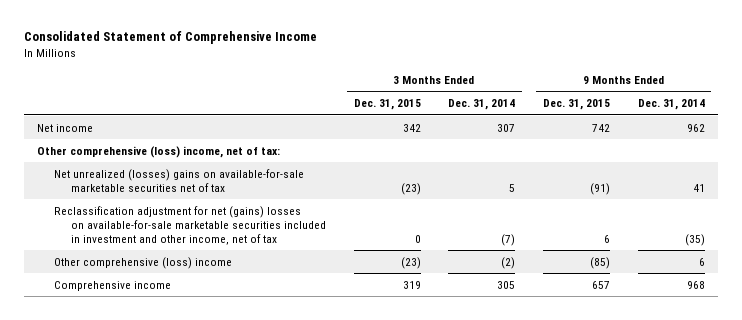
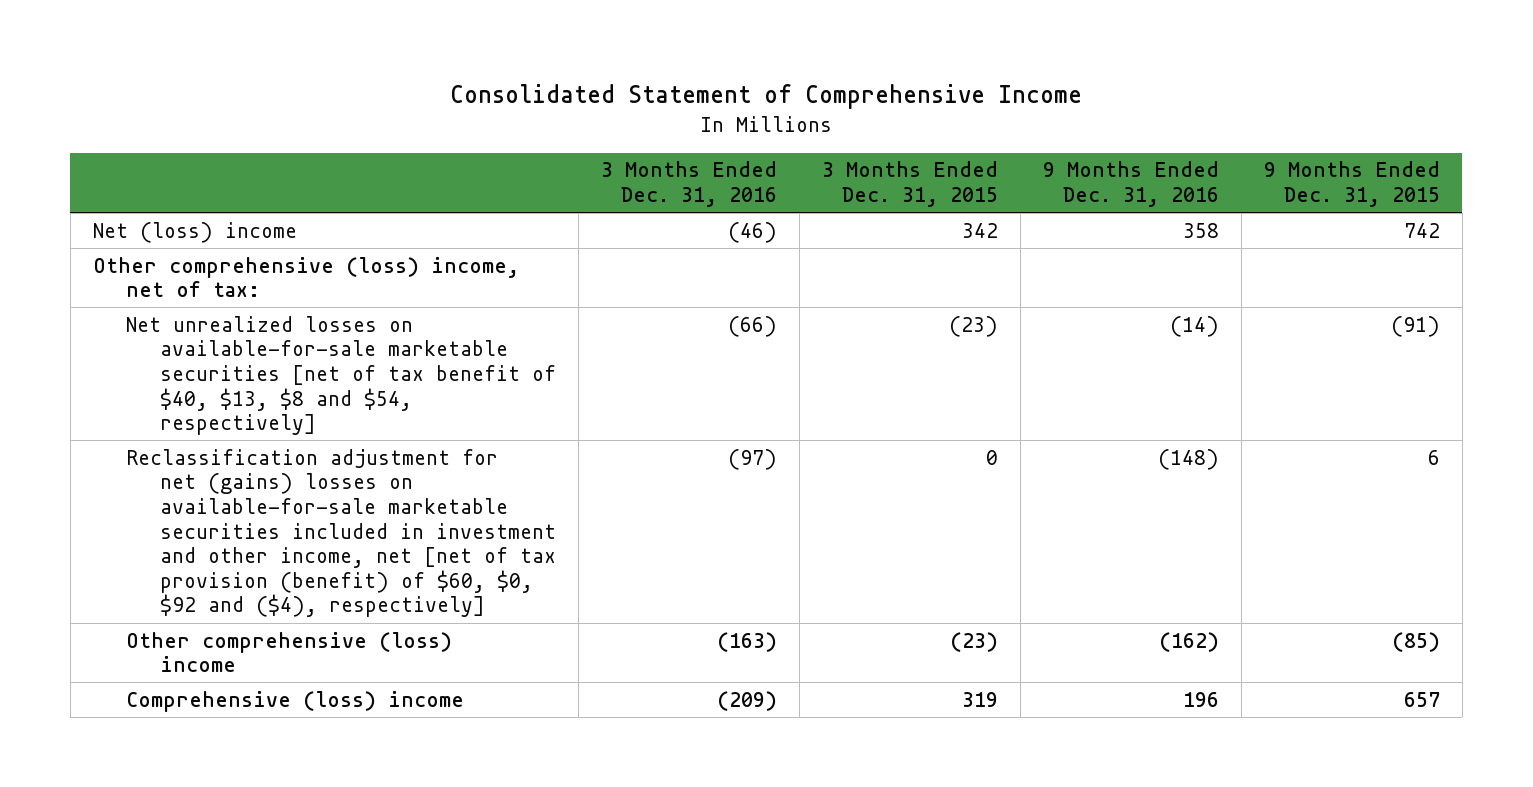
[448,99,516,111] Dec. 31, 2014 -> none
[637,99,705,111] Dec. 31, 2014 -> none
none -> [600,161,777,207] 3 Months Ended Dec. 31, 2016
none -> [1042,161,1219,207] 9 Months Ended Dec. 31, 2016
[37,123,94,132] Net income -> [92,221,297,243] Net (loss) income
[54,168,305,192] Net unrealized (losses) gains on available-for-sale marketable securities net of tax -> [126,315,556,436] Net unrealized losses on available-for-sale marketable securities [net of tax benefit of $40, $13, $8 and $54, respectively]
[54,205,327,245] Reclassification adjustment for net (gains) losses on available-for-sale marketable securities included in investment and other income, net of tax -> [126,448,556,618] Reclassification adjustment for net (gains) losses on available-for-sale marketable securities included in investment and other income, net [net of tax provision (benefit) of $60, $0, $92 and ($4), respectively]
[54,280,172,291] Comprehensive income -> [126,690,465,712] Comprehensive (loss) income

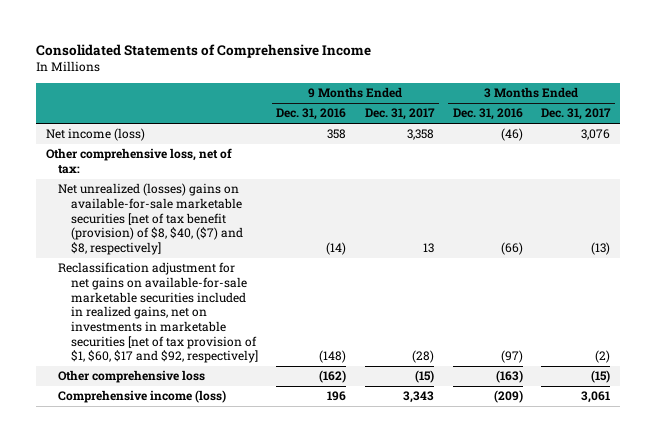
[450,84,1083,110] Consolidated Statement of Comprehensive Income -> [36,43,372,58] Consolidated Statements of Comprehensive Income
[821,161,998,207] 3 Months Ended Dec. 31, 2015 -> none
[1263,161,1440,207] 9 Months Ended Dec. 31, 2015 -> none
none -> [364,108,435,121] Dec. 31, 2017
none -> [541,108,612,121] Dec. 31, 2017
[92,221,297,243] Net (loss) income -> [45,128,145,142] Net income (loss)
[92,256,519,298] Other comprehensive (loss) income, net of tax: -> [45,148,232,175] Other comprehensive loss, net of tax:
[126,315,556,436] Net unrealized losses on available-for-sale marketable securities [net of tax benefit of $40, $13, $8 and $54, respectively] -> [58,183,243,255] Net unrealized (losses) gains on available-for-sale marketable securities [net of tax benefit (provision) of $8, $40, ($7) and $8, respectively]
[126,448,556,618] Reclassification adjustment for net (gains) losses on available-for-sale marketable securities included in investment and other income, net [net of tax provision (benefit) of $60, $0, $92 and ($4), respectively] -> [58,262,258,364] Reclassification adjustment for net gains on available-for-sale marketable securities included in realized gains, net on investments in marketable securities [net of tax provision of $1, $60, $17 and $92, respectively]
[126,631,453,673] Other comprehensive (loss) income -> [58,370,206,384] Other comprehensive loss
[126,690,465,712] Comprehensive (loss) income -> [58,390,227,404] Comprehensive income (loss)

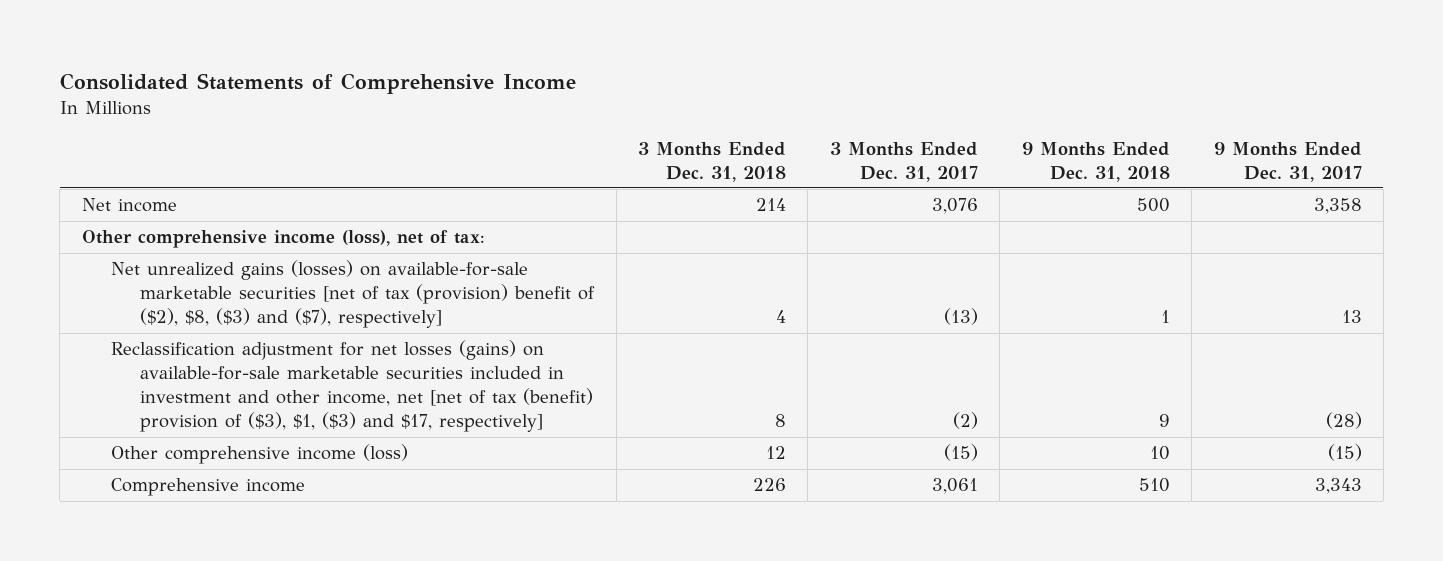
[276,108,347,121] Dec. 31, 2016 -> none
[452,108,523,121] Dec. 31, 2016 -> none
none -> [638,141,787,182] 3 Months Ended Dec. 31, 2018
none -> [1021,141,1170,182] 9 Months Ended Dec. 31, 2018
[45,128,145,142] Net income (loss) -> [81,198,177,213] Net income
[45,148,232,175] Other comprehensive loss, net of tax: -> [81,230,485,249] Other comprehensive income (loss), net of tax:
[58,183,243,255] Net unrealized (losses) gains on available-for-sale marketable securities [net of tax benefit (provision) of $8, $40, ($7) and $8, respectively] -> [110,260,596,329] Net unrealized gains (losses) on available-for-sale marketable securities [net of tax (provision) benefit of ($2), $8, ($3) and ($7), respectively]
[58,262,258,364] Reclassification adjustment for net gains on available-for-sale marketable securities included in realized gains, net on investments in marketable securities [net of tax provision of $1, $60, $17 and $92, respectively] -> [110,340,594,433] Reclassification adjustment for net losses (gains) on available-for-sale marketable securities included in investment and other income, net [net of tax (benefit) provision of ($3), $1, ($3) and $17, respectively]
[58,370,206,384] Other comprehensive loss -> [110,444,408,465] Other comprehensive income (loss)
[58,390,227,404] Comprehensive income (loss) -> [110,478,305,497] Comprehensive income

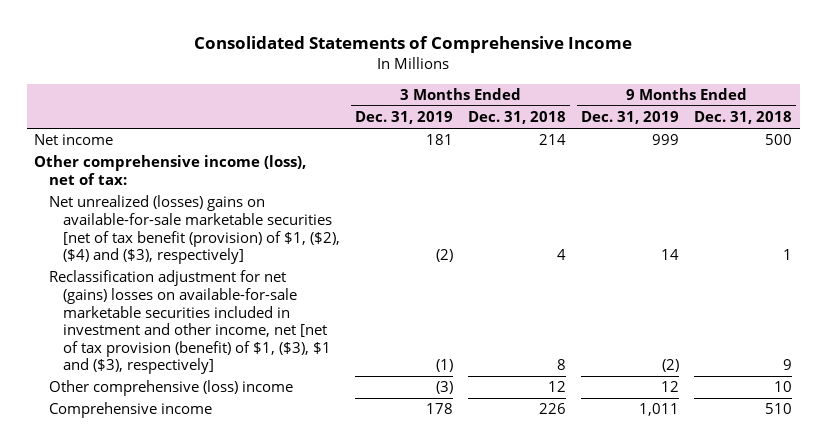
[829,141,978,182] 3 Months Ended Dec. 31, 2017 -> none
[1213,141,1362,182] 9 Months Ended Dec. 31, 2017 -> none
none -> [355,111,454,125] Dec. 31, 2019
none -> [581,111,680,125] Dec. 31, 2019
[110,260,596,329] Net unrealized gains (losses) on available-for-sale marketable securities [net of tax (provision) benefit of ($2), $8, ($3) and ($7), respectively] -> [48,195,341,265] Net unrealized (losses) gains on available-for-sale marketable securities [net of tax benefit (provision) of $1, ($2), ($4) and ($3), respectively]
[110,340,594,433] Reclassification adjustment for net losses (gains) on available-for-sale marketable securities included in investment and other income, net [net of tax (benefit) provision of ($3), $1, ($3) and $17, respectively] -> [48,270,332,375] Reclassification adjustment for net (gains) losses on available-for-sale marketable securities included in investment and other income, net [net of tax provision (benefit) of $1, ($3), $1 and ($3), respectively]
[110,444,408,465] Other comprehensive income (loss) -> [48,380,293,397] Other comprehensive (loss) income

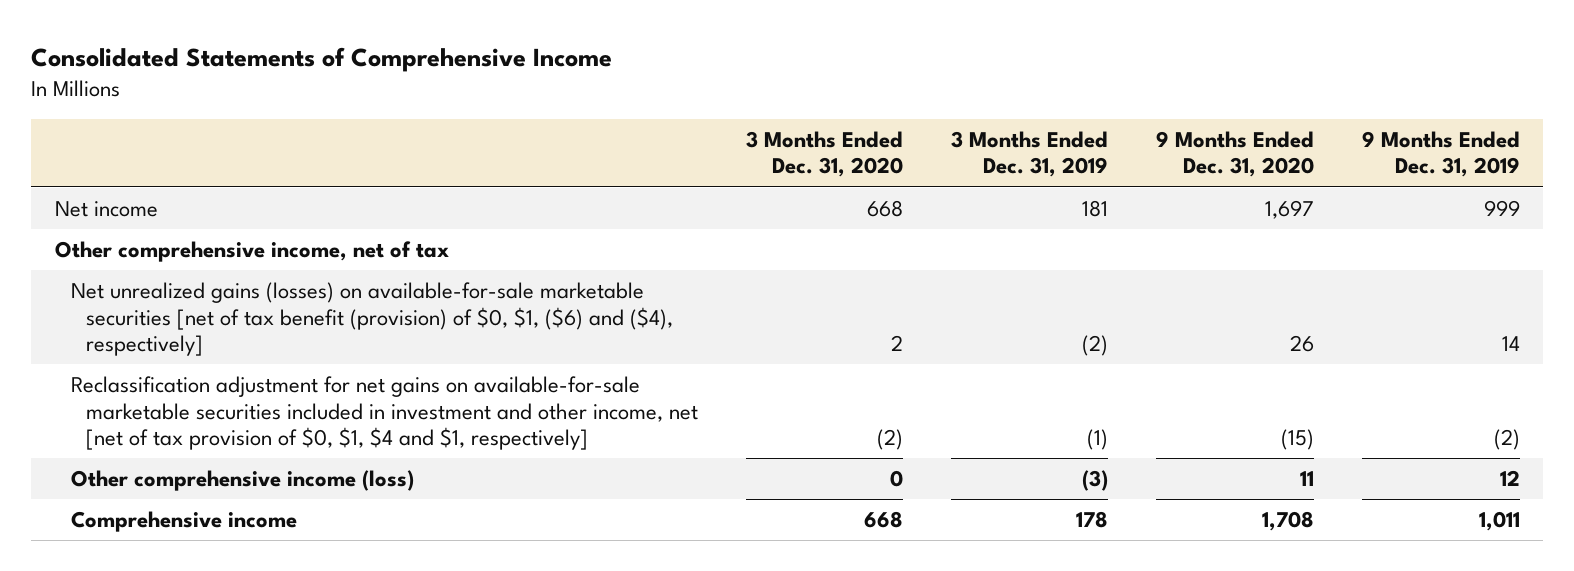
[468,111,567,125] Dec. 31, 2018 -> none
[694,111,793,125] Dec. 31, 2018 -> none
none -> [746,131,904,178] 3 Months Ended Dec. 31, 2020
none -> [1155,131,1314,178] 9 Months Ended Dec. 31, 2020
[34,155,307,185] Other comprehensive income (loss), net of tax: -> [54,241,449,263] Other comprehensive income, net of tax
[48,195,341,265] Net unrealized (losses) gains on available-for-sale marketable securities [net of tax benefit (provision) of $1, ($2), ($4) and ($3), respectively] -> [70,282,674,356] Net unrealized gains (losses) on available-for-sale marketable securities [net of tax benefit (provision) of $0, $1, ($6) and ($4), respectively]
[48,270,332,375] Reclassification adjustment for net (gains) losses on available-for-sale marketable securities included in investment and other income, net [net of tax provision (benefit) of $1, ($3), $1 and ($3), respectively] -> [70,376,699,450] Reclassification adjustment for net gains on available-for-sale marketable securities included in investment and other income, net [net of tax provision of $0, $1, $4 and $1, respectively]
[48,380,293,397] Other comprehensive (loss) income -> [70,470,414,492] Other comprehensive income (loss)

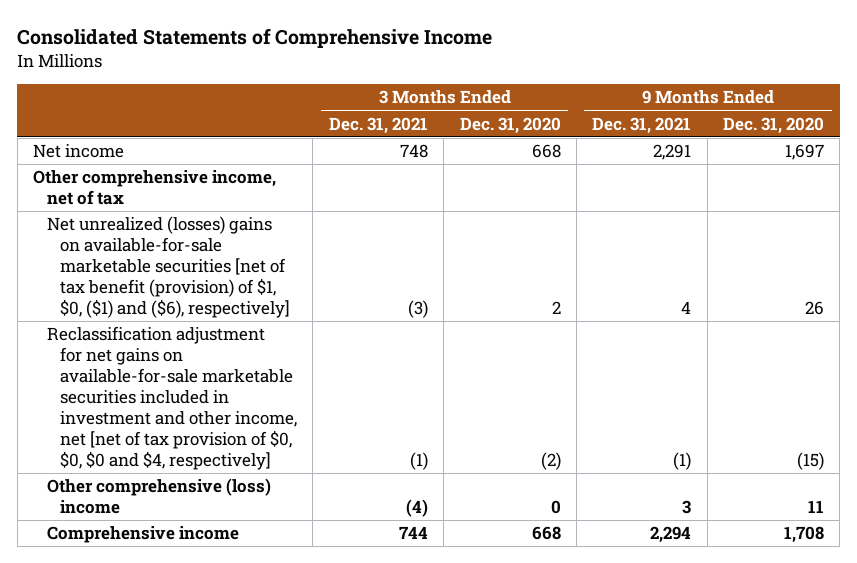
[951,131,1109,178] 3 Months Ended Dec. 31, 2019 -> none
[1361,131,1520,178] 9 Months Ended Dec. 31, 2019 -> none
none -> [328,116,428,134] Dec. 31, 2021
none -> [592,116,692,134] Dec. 31, 2021
[70,282,674,356] Net unrealized gains (losses) on available-for-sale marketable securities [net of tax benefit (provision) of $0, $1, ($6) and ($4), respectively] -> [46,216,290,319] Net unrealized (losses) gains on available-for-sale marketable securities [net of tax benefit (provision) of $1, $0, ($1) and ($6), respectively]
[70,376,699,450] Reclassification adjustment for net gains on available-for-sale marketable securities included in investment and other income, net [net of tax provision of $0, $1, $4 and $1, respectively] -> [46,326,297,470] Reclassification adjustment for net gains on available-for-sale marketable securities included in investment and other income, net [net of tax provision of $0, $0, $0 and $4, respectively]
[70,470,414,492] Other comprehensive income (loss) -> [46,478,271,515] Other comprehensive (loss) income

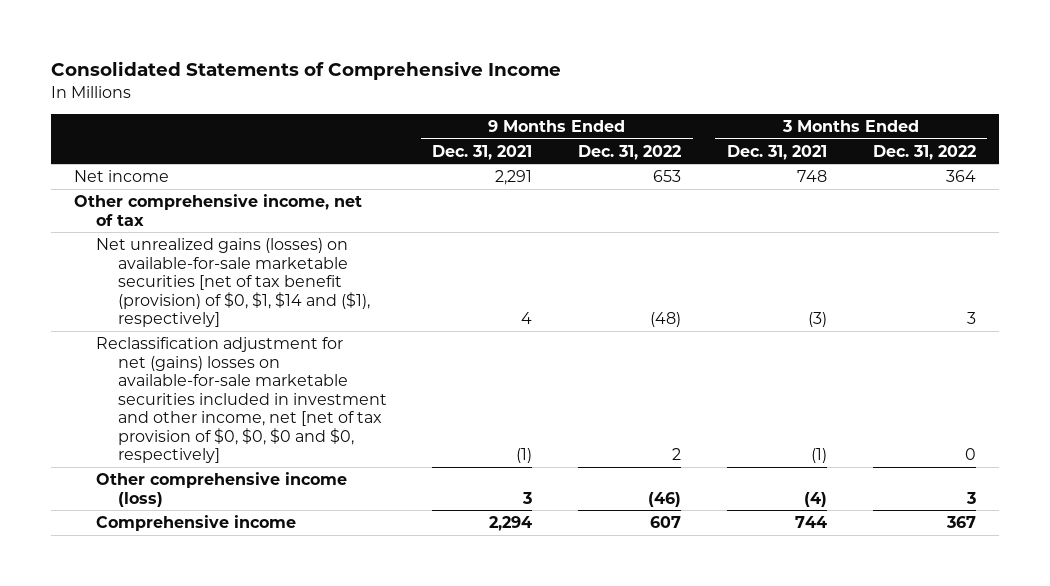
[459,116,561,134] Dec. 31, 2020 -> none
[723,116,825,134] Dec. 31, 2020 -> none
none -> [578,144,682,160] Dec. 31, 2022
none -> [872,144,976,160] Dec. 31, 2022
[46,216,290,319] Net unrealized (losses) gains on available-for-sale marketable securities [net of tax benefit (provision) of $1, $0, ($1) and ($6), respectively] -> [95,238,370,328] Net unrealized gains (losses) on available-for-sale marketable securities [net of tax benefit (provision) of $0, $1, $14 and ($1), respectively]
[46,326,297,470] Reclassification adjustment for net gains on available-for-sale marketable securities included in investment and other income, net [net of tax provision of $0, $0, $0 and $4, respectively] -> [95,337,387,464] Reclassification adjustment for net (gains) losses on available-for-sale marketable securities included in investment and other income, net [net of tax provision of $0, $0, $0 and $0, respectively]
[46,478,271,515] Other comprehensive (loss) income -> [95,472,347,507] Other comprehensive income (loss)

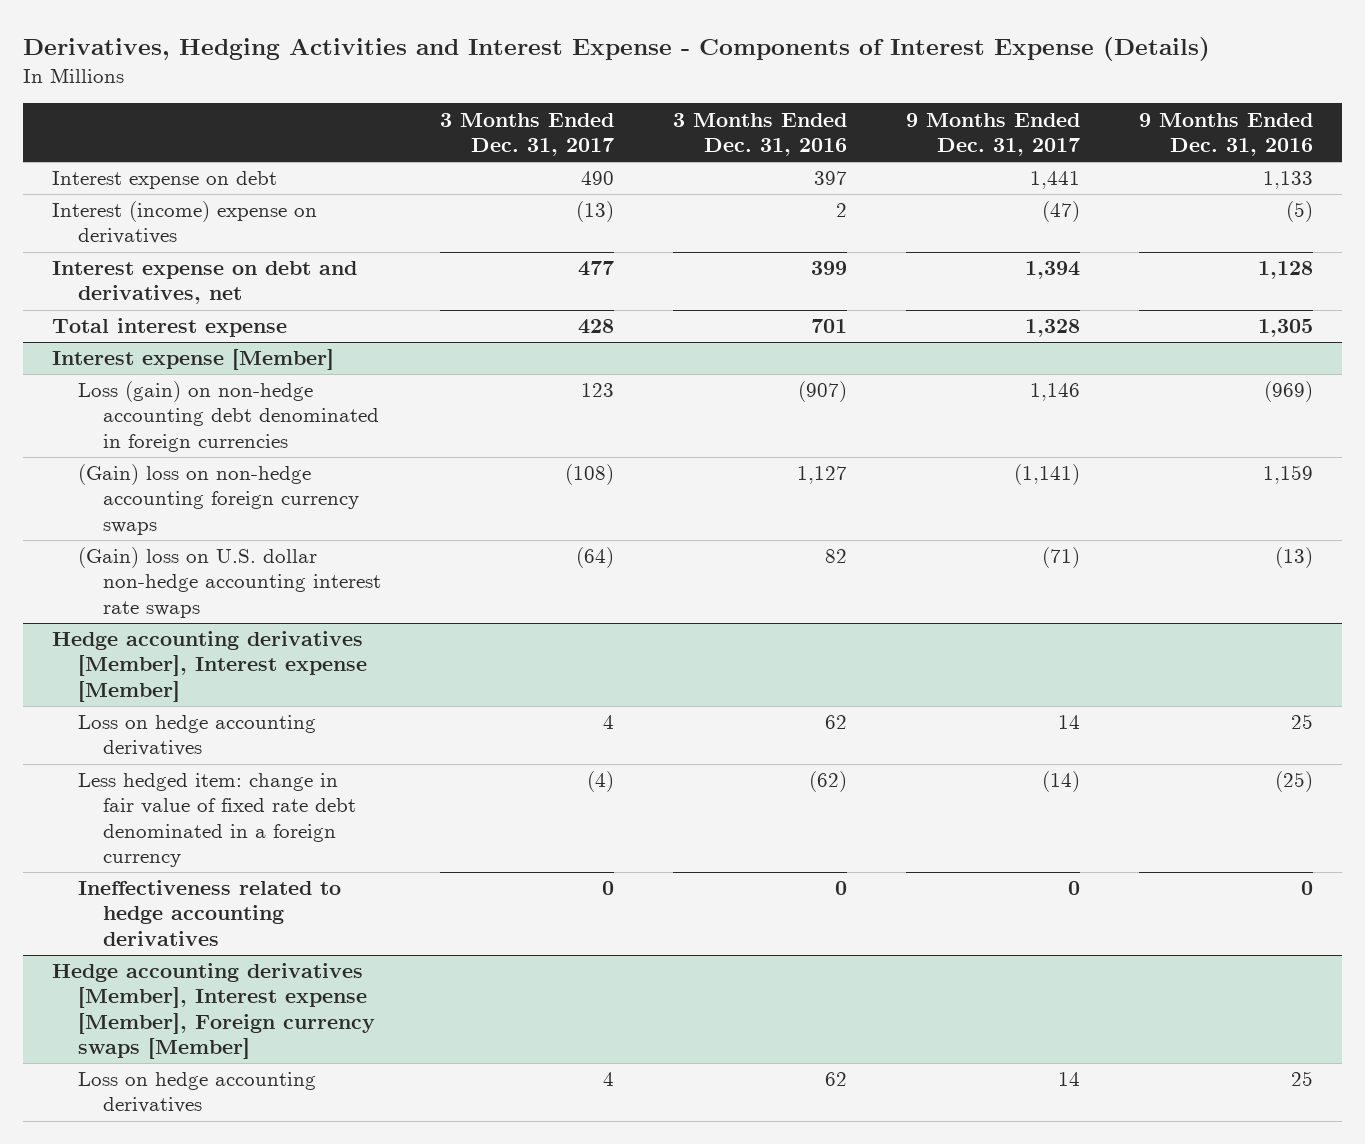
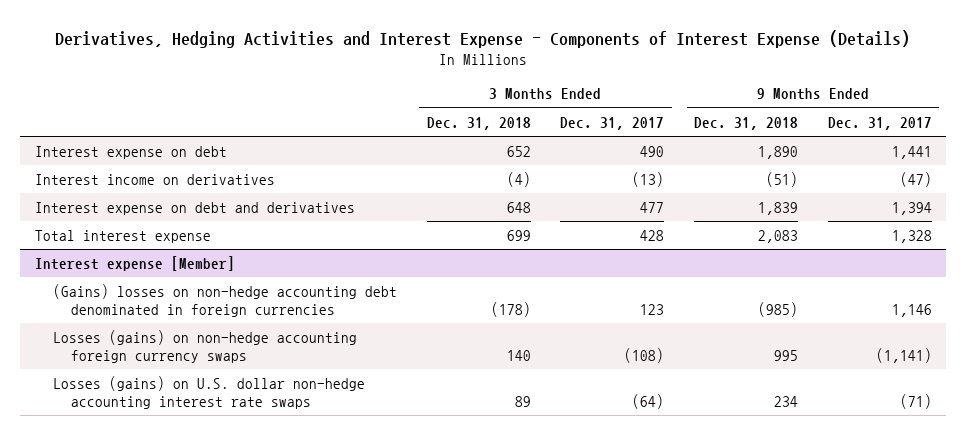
[672,112,847,156] 3 Months Ended Dec. 31, 2016 -> none
[1138,112,1313,156] 9 Months Ended Dec. 31, 2016 -> none
none -> [426,116,531,130] Dec. 31, 2018
none -> [693,116,798,130] Dec. 31, 2018
[52,201,318,245] Interest (income) expense on derivatives -> [34,174,275,186] Interest income on derivatives
[52,261,358,305] Interest expense on debt and derivatives, net -> [34,202,355,216] Interest expense on debt and derivatives
[52,631,367,702] Hedge accounting derivatives [Member], Interest expense [Member] -> none
[77,715,316,757] Loss on hedge accounting derivatives -> none
[77,773,357,867] Less hedged item: change in fair value of fixed rate debt denominated in a foreign currency -> none
[77,880,341,946] Ineffectiveness related to hedge accounting derivatives -> none
[52,963,375,1059] Hedge accounting derivatives [Member], Interest expense [Member], Foreign currency swaps [Member] -> none
[77,1072,316,1114] Loss on hedge accounting derivatives -> none
[77,381,380,452] Loss (gain) on non-hedge accounting debt denominated in foreign currencies -> [52,284,397,317] (Gains) losses on non-hedge accounting debt denominated in foreign currencies
[77,464,360,535] (Gain) loss on non-hedge accounting foreign currency swaps -> [52,330,357,363] Losses (gains) on non-hedge accounting foreign currency swaps
[77,547,382,618] (Gain) loss on U.S. dollar non-hedge accounting interest rate swaps -> [52,376,365,409] Losses (gains) on U.S. dollar non-hedge accounting interest rate swaps

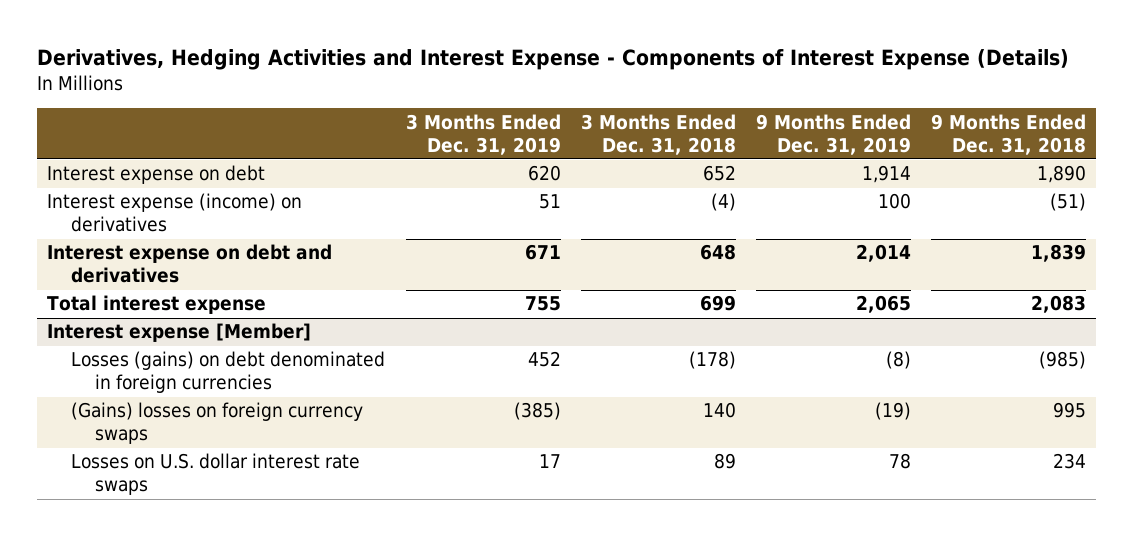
[560,116,665,130] Dec. 31, 2017 -> none
[827,116,932,130] Dec. 31, 2017 -> none
none -> [405,113,561,155] 3 Months Ended Dec. 31, 2019
none -> [756,113,912,155] 9 Months Ended Dec. 31, 2019
[34,174,275,186] Interest income on derivatives -> [47,193,303,233] Interest expense (income) on derivatives
[52,284,397,317] (Gains) losses on non-hedge accounting debt denominated in foreign currencies -> [71,351,386,394] Losses (gains) on debt denominated in foreign currencies
[52,330,357,363] Losses (gains) on non-hedge accounting foreign currency swaps -> [71,402,364,445] (Gains) losses on foreign currency swaps
[52,376,365,409] Losses (gains) on U.S. dollar non-hedge accounting interest rate swaps -> [71,453,361,496] Losses on U.S. dollar interest rate swaps

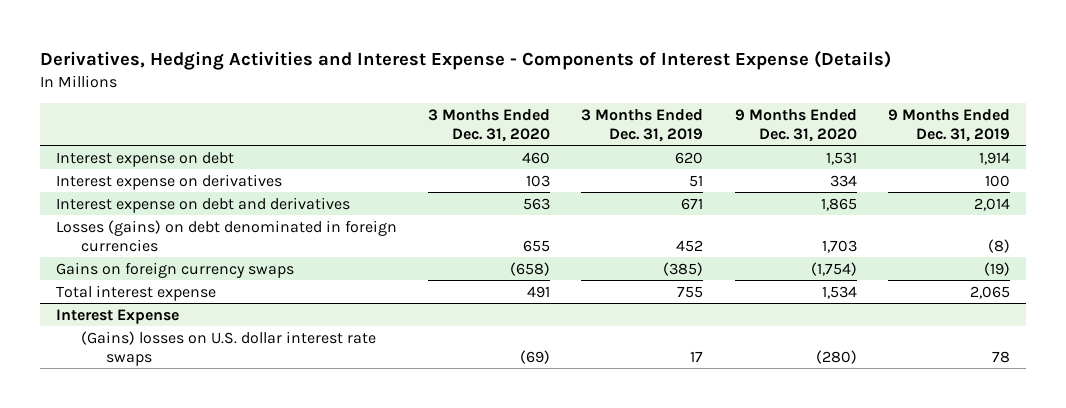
[580,113,736,155] 3 Months Ended Dec. 31, 2018 -> none
[931,113,1087,155] 9 Months Ended Dec. 31, 2018 -> none
none -> [427,108,550,142] 3 Months Ended Dec. 31, 2020
none -> [734,108,857,142] 9 Months Ended Dec. 31, 2020
[47,193,303,233] Interest expense (income) on derivatives -> [55,173,282,190] Interest expense on derivatives
[47,323,312,343] Interest expense [Member] -> none
[71,402,364,445] (Gains) losses on foreign currency swaps -> [55,261,294,278] Gains on foreign currency swaps
[47,295,267,315] Total interest expense -> [55,284,216,301] Total interest expense
none -> [55,308,179,324] Interest Expense
[71,453,361,496] Losses on U.S. dollar interest rate swaps -> [80,330,376,366] (Gains) losses on U.S. dollar interest rate swaps

